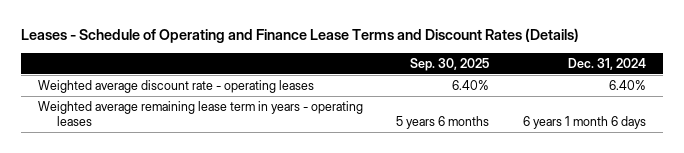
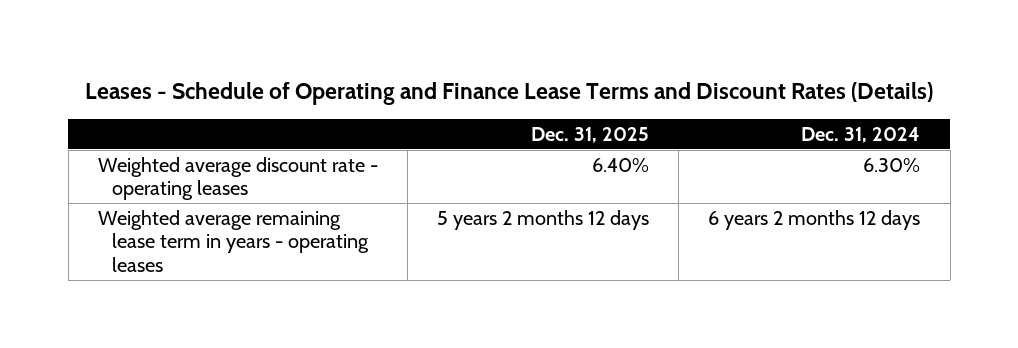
[410,57,490,71] Sep. 30, 2025 -> none
none -> [531,126,650,143] Dec. 31, 2025
[608,80,646,91] 6.40% -> [863,157,921,172] 6.30%
[522,115,646,129] 6 years 1 month 6 days -> [708,209,921,230] 6 years 2 months 12 days

